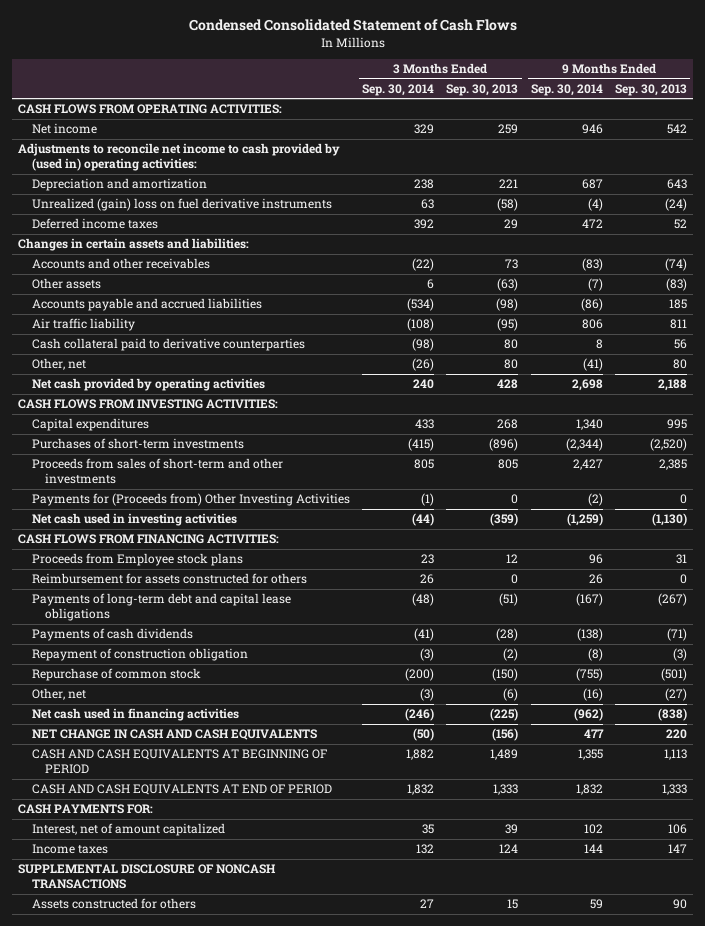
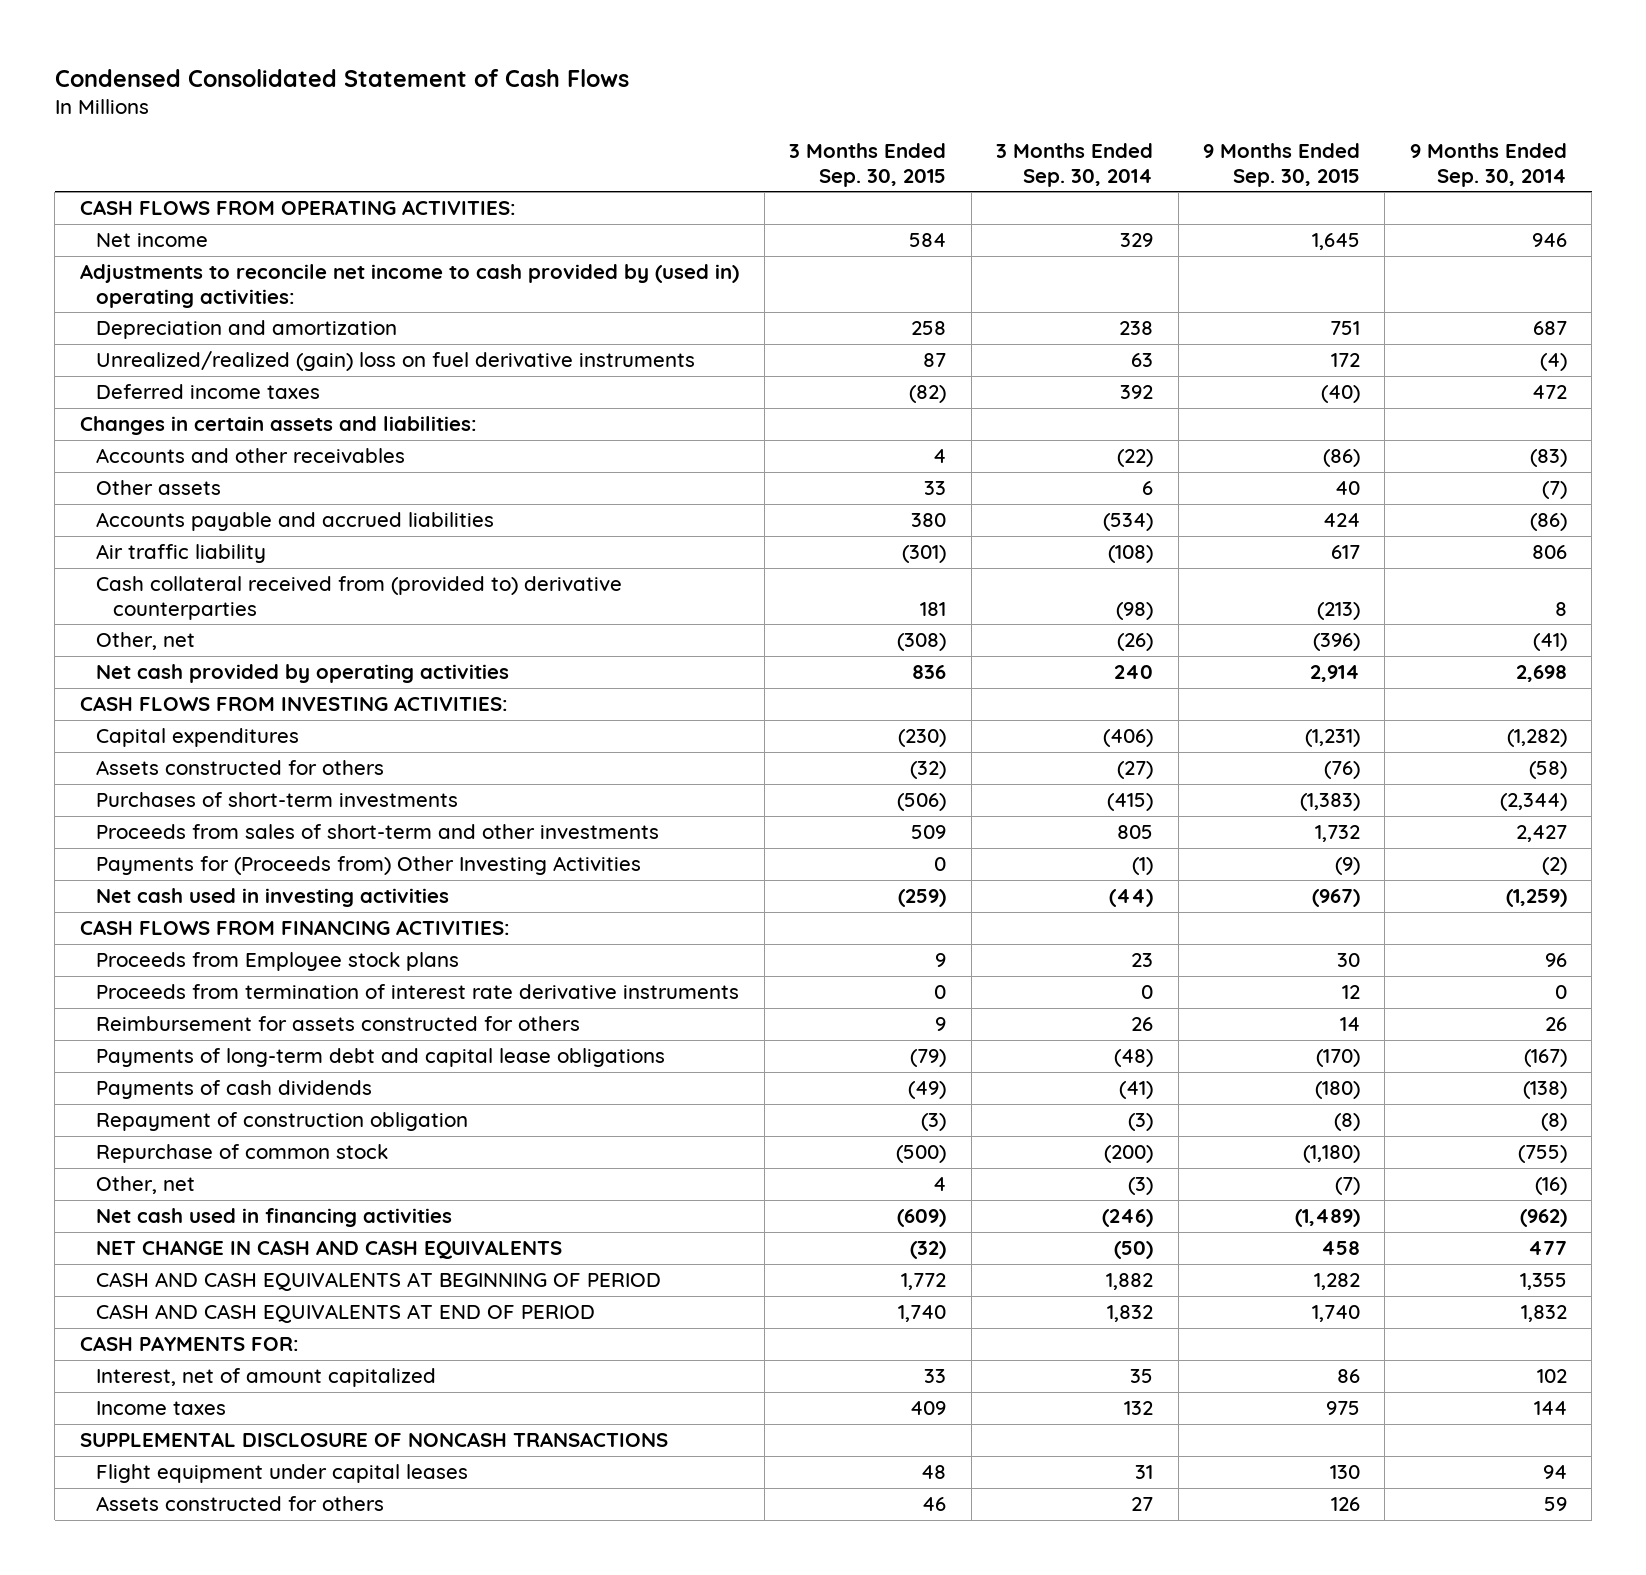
[446,83,519,96] Sep. 30, 2013 -> none
[615,83,688,96] Sep. 30, 2013 -> none
none -> [789,143,947,187] 3 Months Ended Sep. 30, 2015
none -> [1202,143,1360,187] 9 Months Ended Sep. 30, 2015
[31,198,332,212] Unrealized (gain) loss on fuel derivative instruments -> [96,351,696,372] Unrealized/realized (gain) loss on fuel derivative instruments
[31,338,305,352] Cash collateral paid to derivative counterparties -> [96,576,623,620] Cash collateral received from (provided to) derivative counterparties
[415,419,435,430] 433 -> [1103,729,1154,748] (406)
[575,419,603,431] 1,340 -> [1506,729,1567,748] (1,282)
none -> [96,760,385,776] Assets constructed for others
none -> [96,984,740,1000] Proceeds from termination of interest rate derivative instruments
none -> [96,1464,469,1484] Flight equipment under capital leases

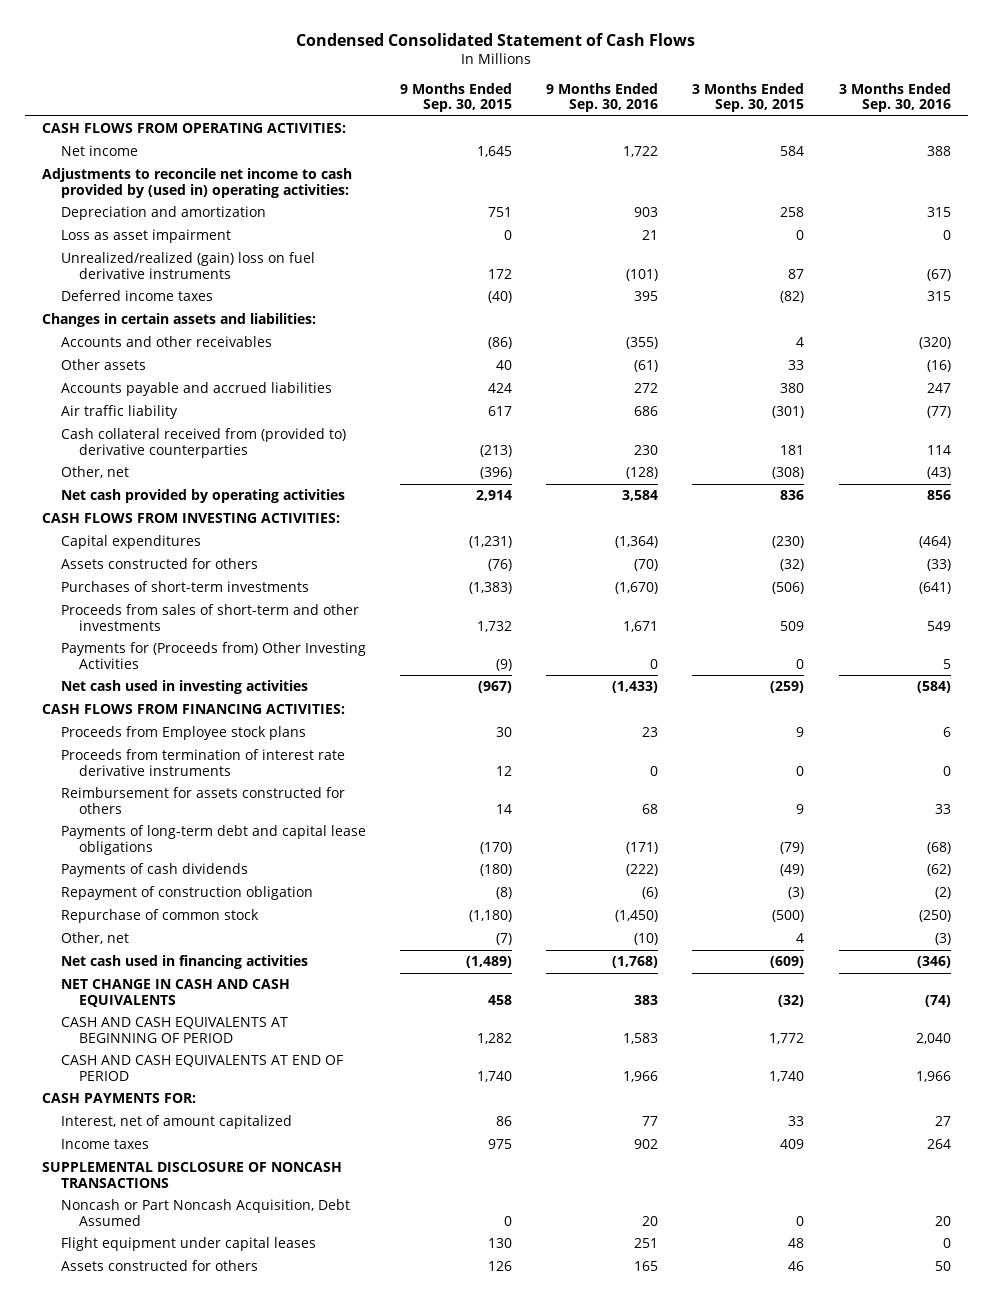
[996,143,1154,187] 3 Months Ended Sep. 30, 2014 -> none
[1409,143,1567,187] 9 Months Ended Sep. 30, 2014 -> none
none -> [546,82,659,113] 9 Months Ended Sep. 30, 2016
none -> [838,82,951,113] 3 Months Ended Sep. 30, 2016
none -> [60,229,231,244] Loss as asset impairment
none -> [60,1199,350,1226] Noncash or Part Noncash Acquisition, Debt Assumed

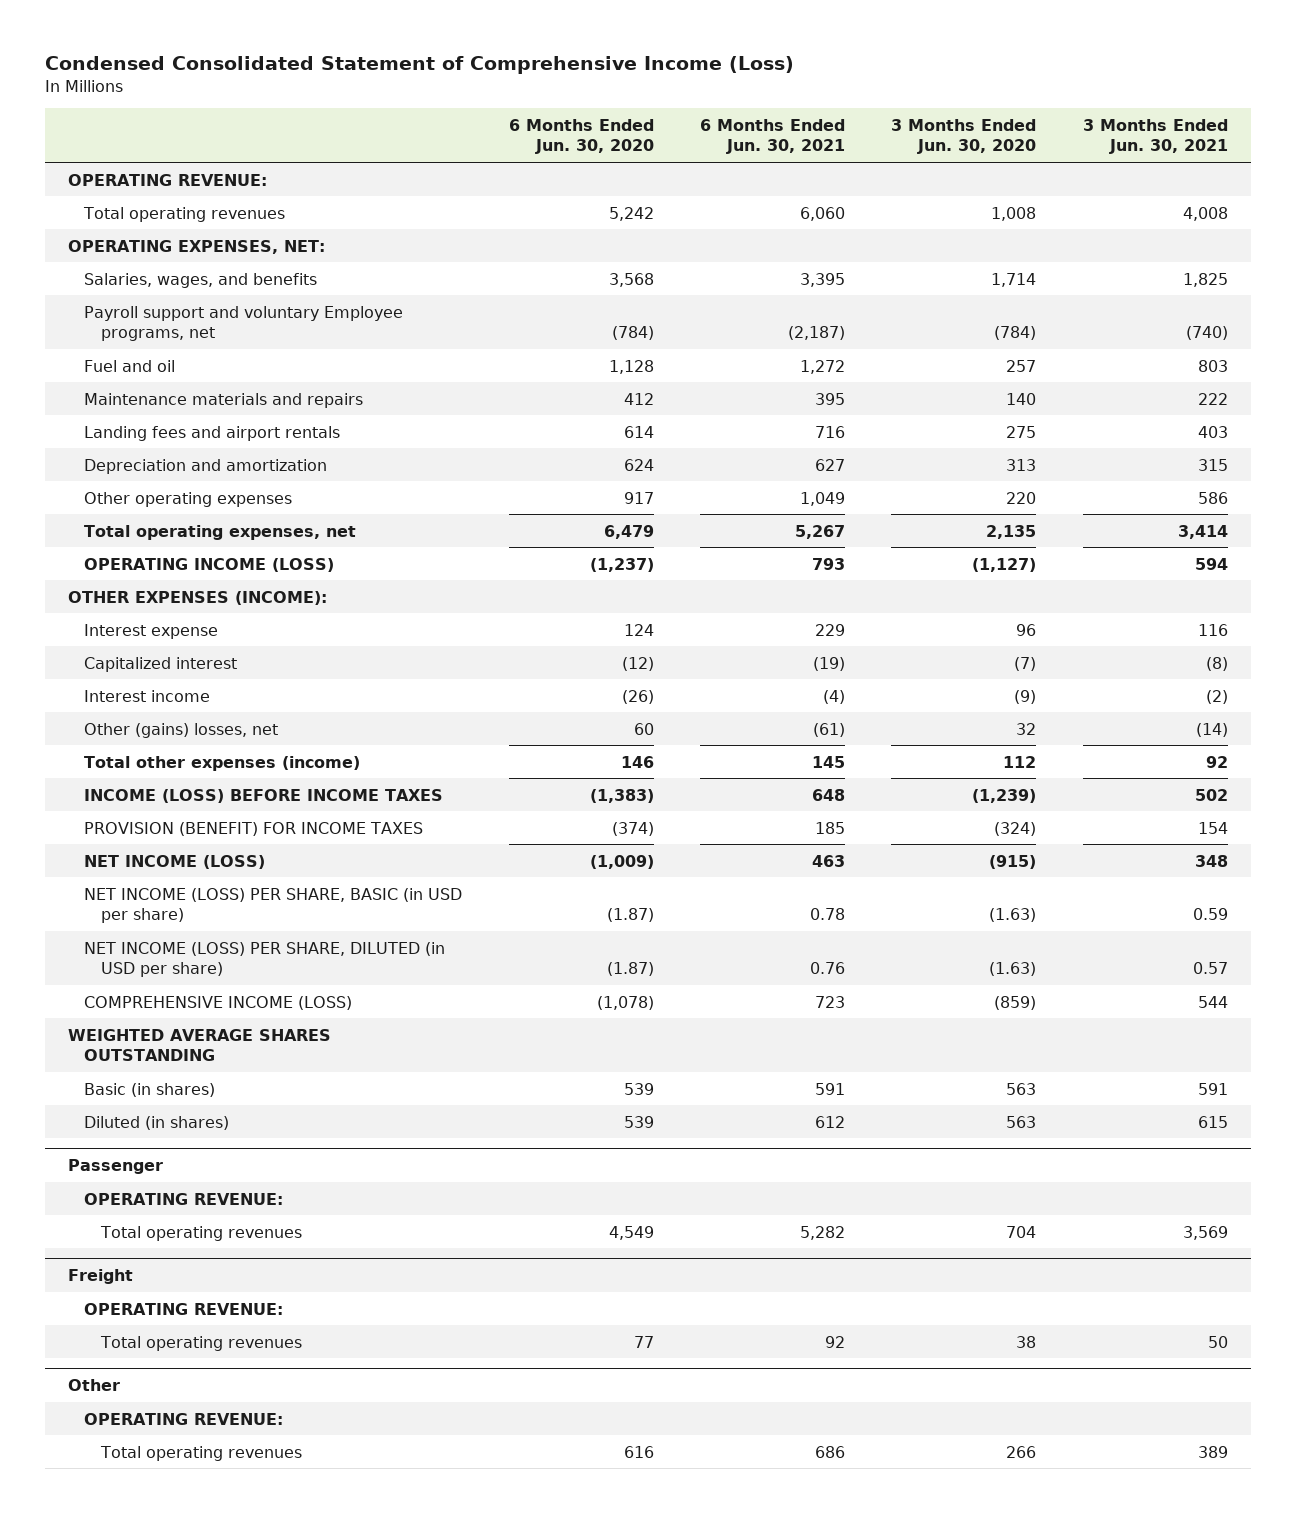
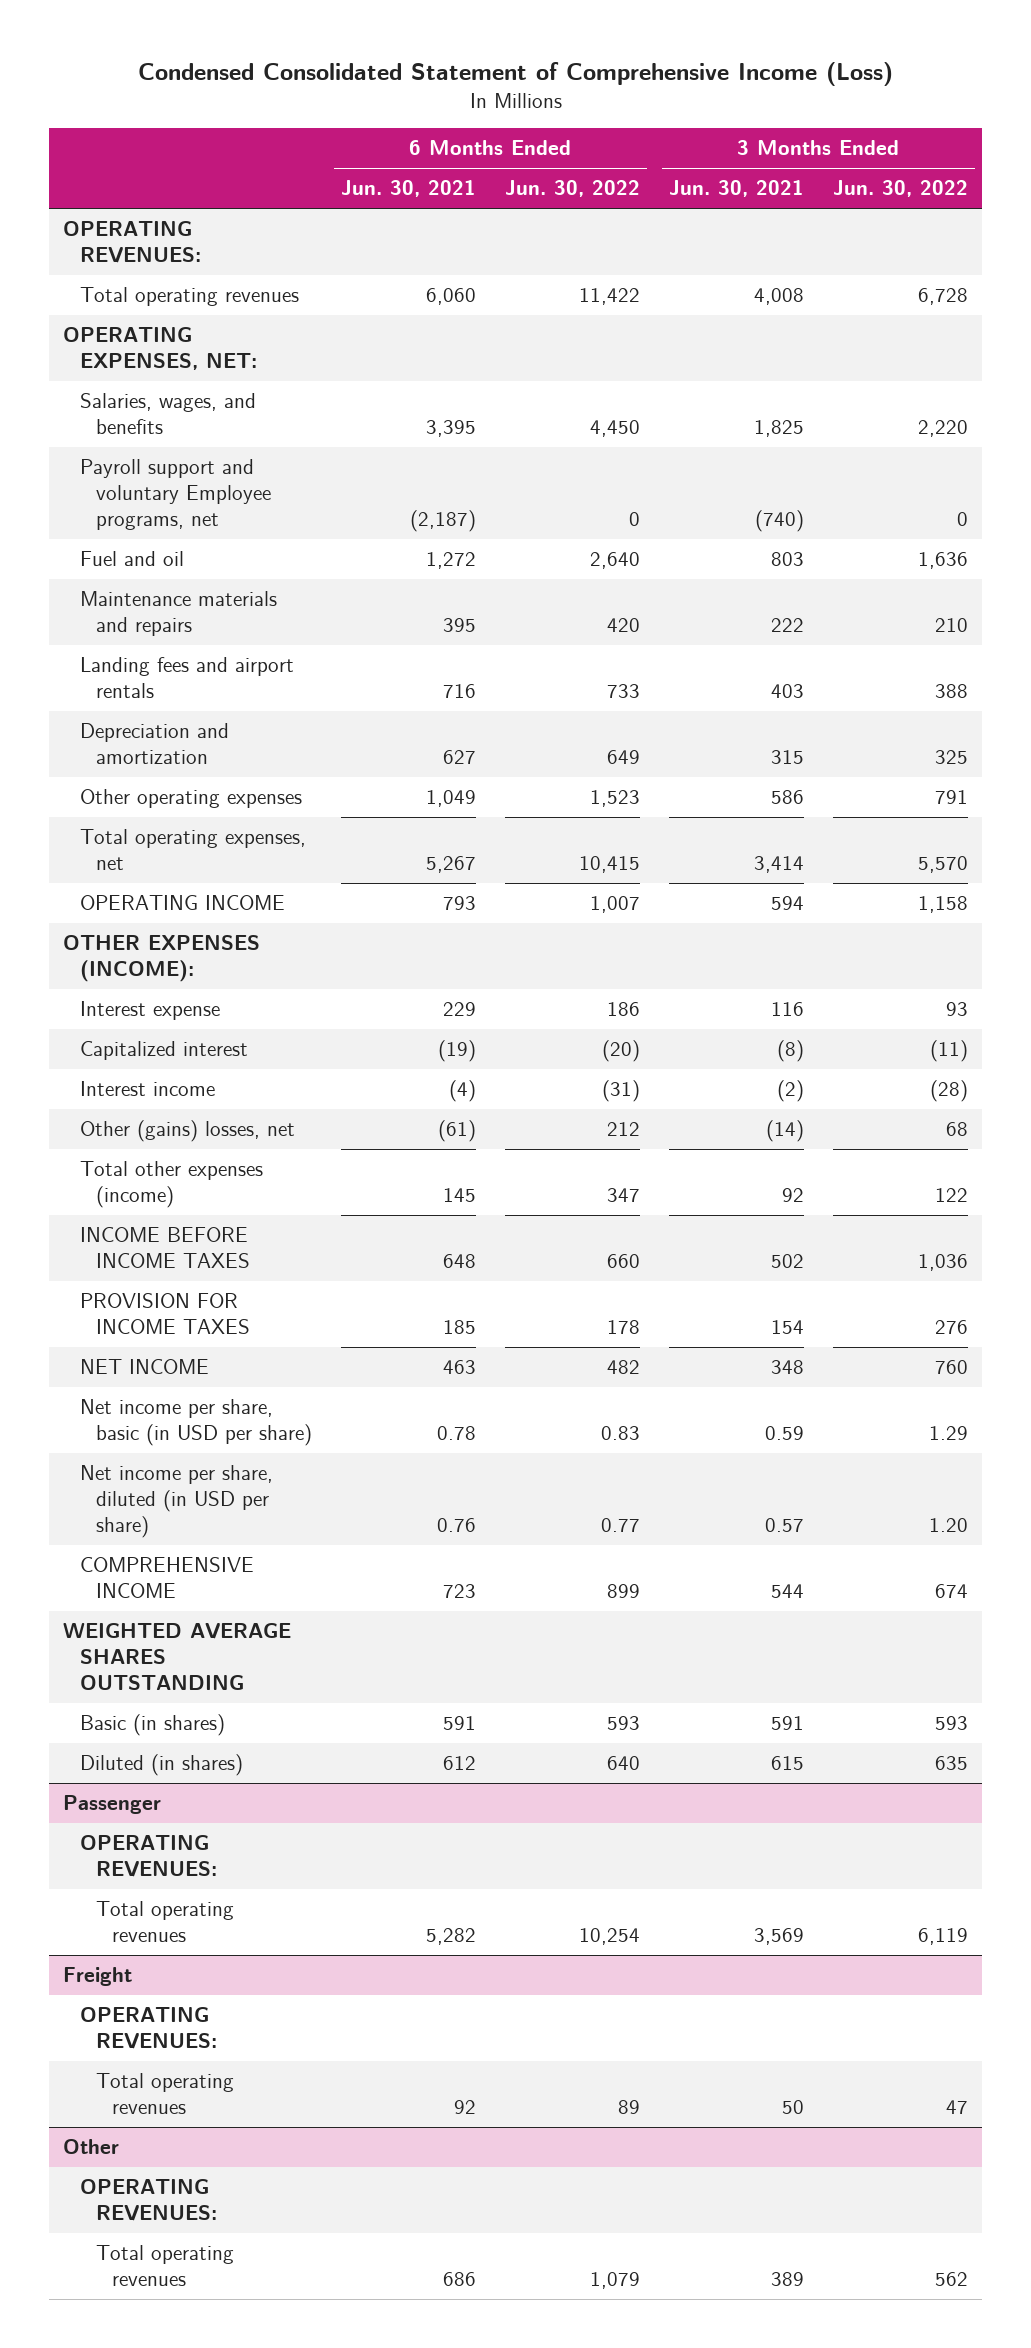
[508,118,654,155] 6 Months Ended Jun. 30, 2020 -> none
[891,118,1037,155] 3 Months Ended Jun. 30, 2020 -> none
none -> [504,180,640,198] Jun. 30, 2022
none -> [832,180,968,198] Jun. 30, 2022
[67,173,267,186] OPERATING REVENUE: -> [63,221,201,263] OPERATING REVENUES:
[84,557,335,572] OPERATING INCOME (LOSS) -> [79,895,285,911] OPERATING INCOME
[84,788,444,803] INCOME (LOSS) BEFORE INCOME TAXES -> [79,1227,250,1268] INCOME BEFORE INCOME TAXES
[84,821,424,836] PROVISION (BENEFIT) FOR INCOME TAXES -> [79,1293,250,1334] PROVISION FOR INCOME TAXES
[84,854,266,869] NET INCOME (LOSS) -> [79,1359,209,1375] NET INCOME
[84,887,463,924] NET INCOME (LOSS) PER SHARE, BASIC (in USD per share) -> [79,1399,312,1446] Net income per share, basic (in USD per share)
[84,941,446,978] NET INCOME (LOSS) PER SHARE, DILUTED (in USD per share) -> [79,1465,273,1538] Net income per share, diluted (in USD per share)
[84,995,353,1010] COMPREHENSIVE INCOME (LOSS) -> [79,1557,254,1598] COMPREHENSIVE INCOME
[84,1192,284,1205] OPERATING REVENUE: -> [79,1835,217,1877] OPERATING REVENUES:
[84,1302,284,1315] OPERATING REVENUE: -> [79,2007,217,2049] OPERATING REVENUES:
[84,1412,284,1425] OPERATING REVENUE: -> [79,2179,217,2221] OPERATING REVENUES:

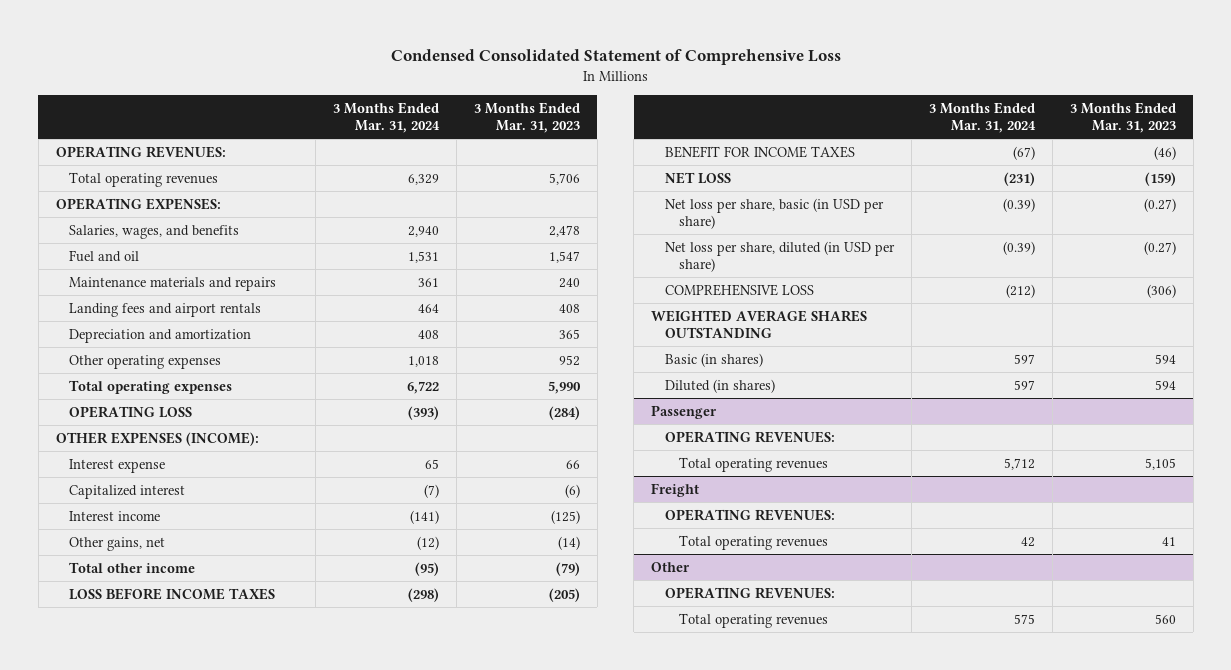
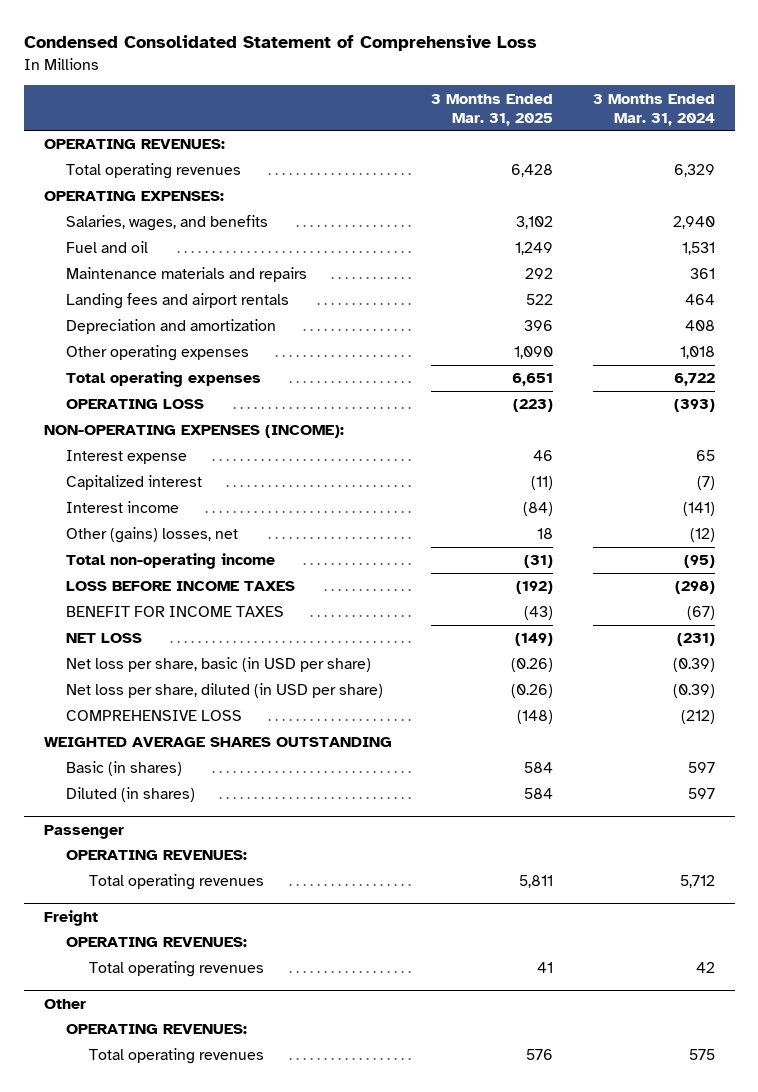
[474,101,581,133] 3 Months Ended Mar. 31, 2023 -> none
none -> [431,93,554,126] 3 Months Ended Mar. 31, 2025
[55,431,259,446] OTHER EXPENSES (INCOME): -> [43,425,344,439] NON-OPERATING EXPENSES (INCOME):
[69,536,166,551] Other gains, net -> [66,527,239,544] Other (gains) losses, net
[69,561,196,573] Total other income -> [66,553,276,570] Total non-operating income

